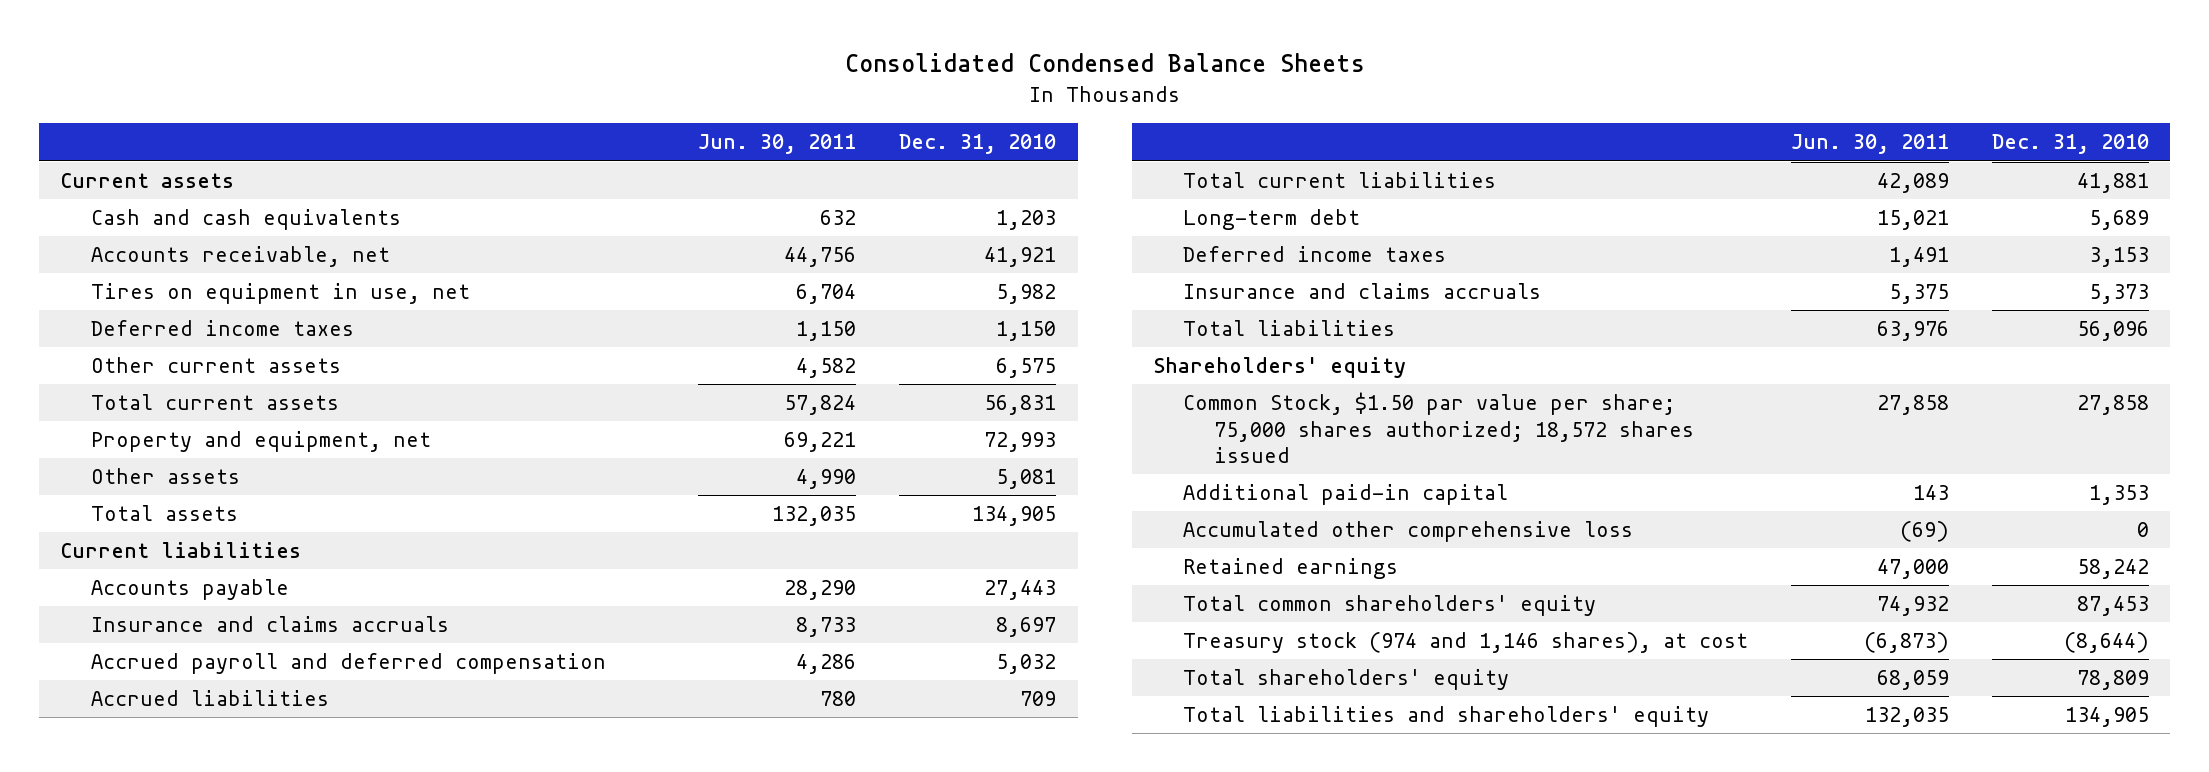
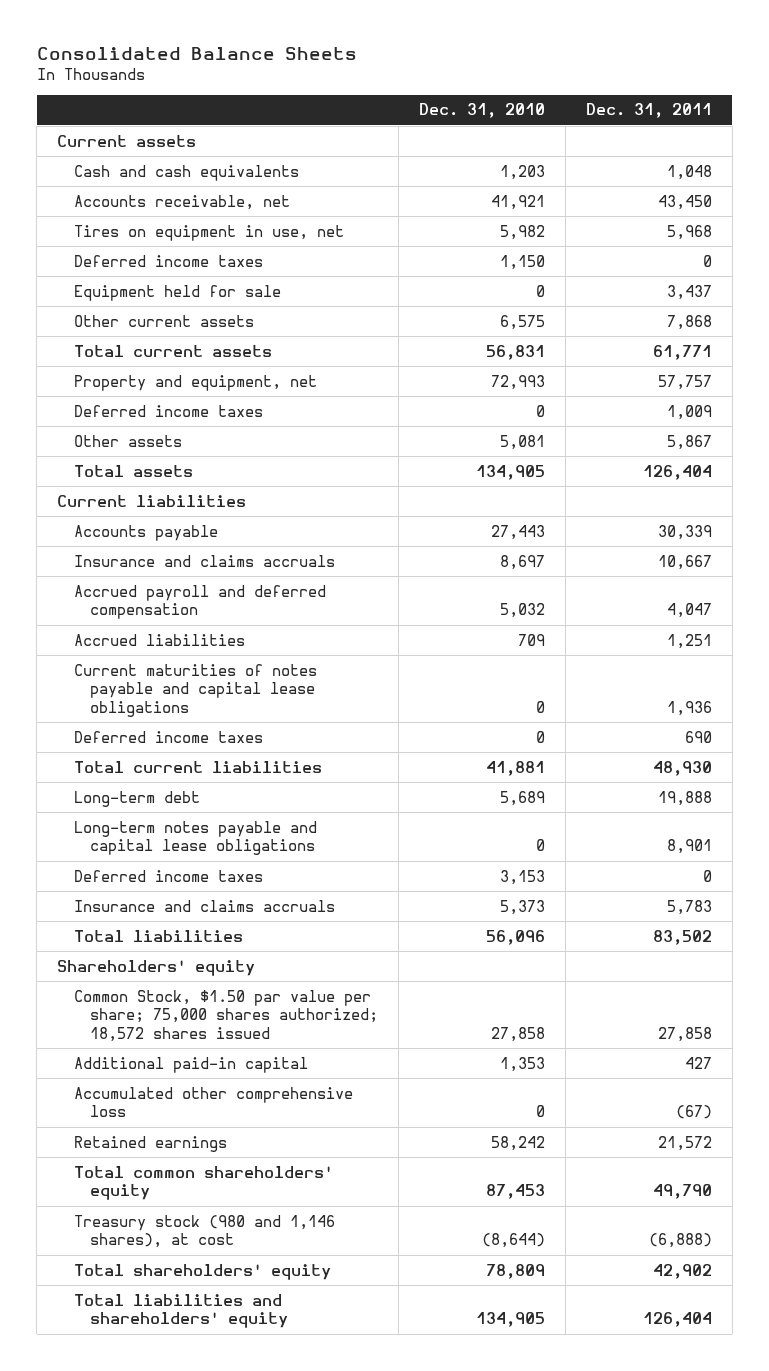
[844,53,1365,73] Consolidated Condensed Balance Sheets -> [36,46,357,60] Consolidated Balance Sheets
[698,134,857,155] Jun. 30, 2011 -> none
none -> [585,103,712,119] Dec. 31, 2011
none -> [73,284,281,301] Equipment held for sale
none -> [73,404,263,417] Deferred income taxes
none -> [73,663,317,717] Current maturities of notes payable and capital lease obligations
none -> [73,730,263,743] Deferred income taxes
none -> [73,820,317,856] Long-term notes payable and capital lease obligations
[1183,632,1749,654] Treasury stock (974 and 1,146 shares), at cost -> [73,1214,335,1249] Treasury stock (980 and 1,146 shares), at cost

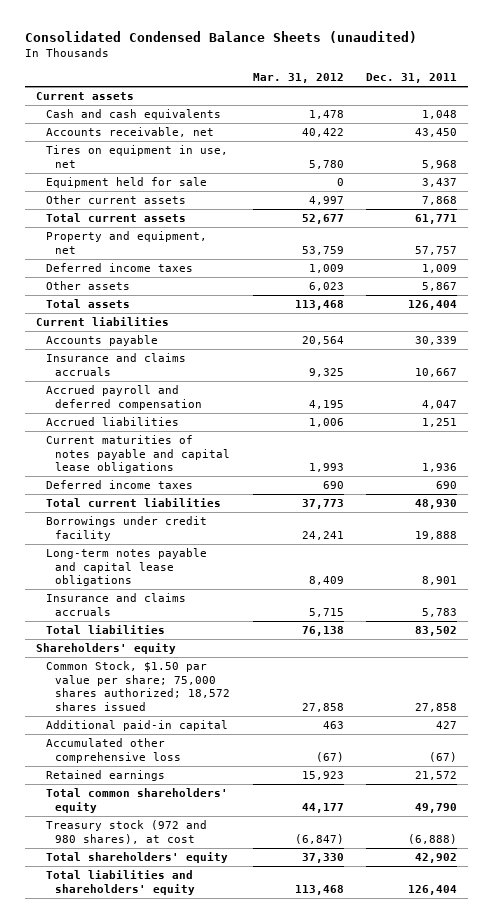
[36,46,357,60] Consolidated Balance Sheets -> [25,31,418,44] Consolidated Condensed Balance Sheets (unaudited)
[418,103,545,119] Dec. 31, 2010 -> none
none -> [252,73,344,84] Mar. 31, 2012
[73,254,263,267] Deferred income taxes -> none
[73,790,200,807] Long-term debt -> [45,516,207,541] Borrowings under credit facility
[73,869,263,882] Deferred income taxes -> none
[73,1214,335,1249] Treasury stock (980 and 1,146 shares), at cost -> [45,820,207,844] Treasury stock (972 and 980 shares), at cost

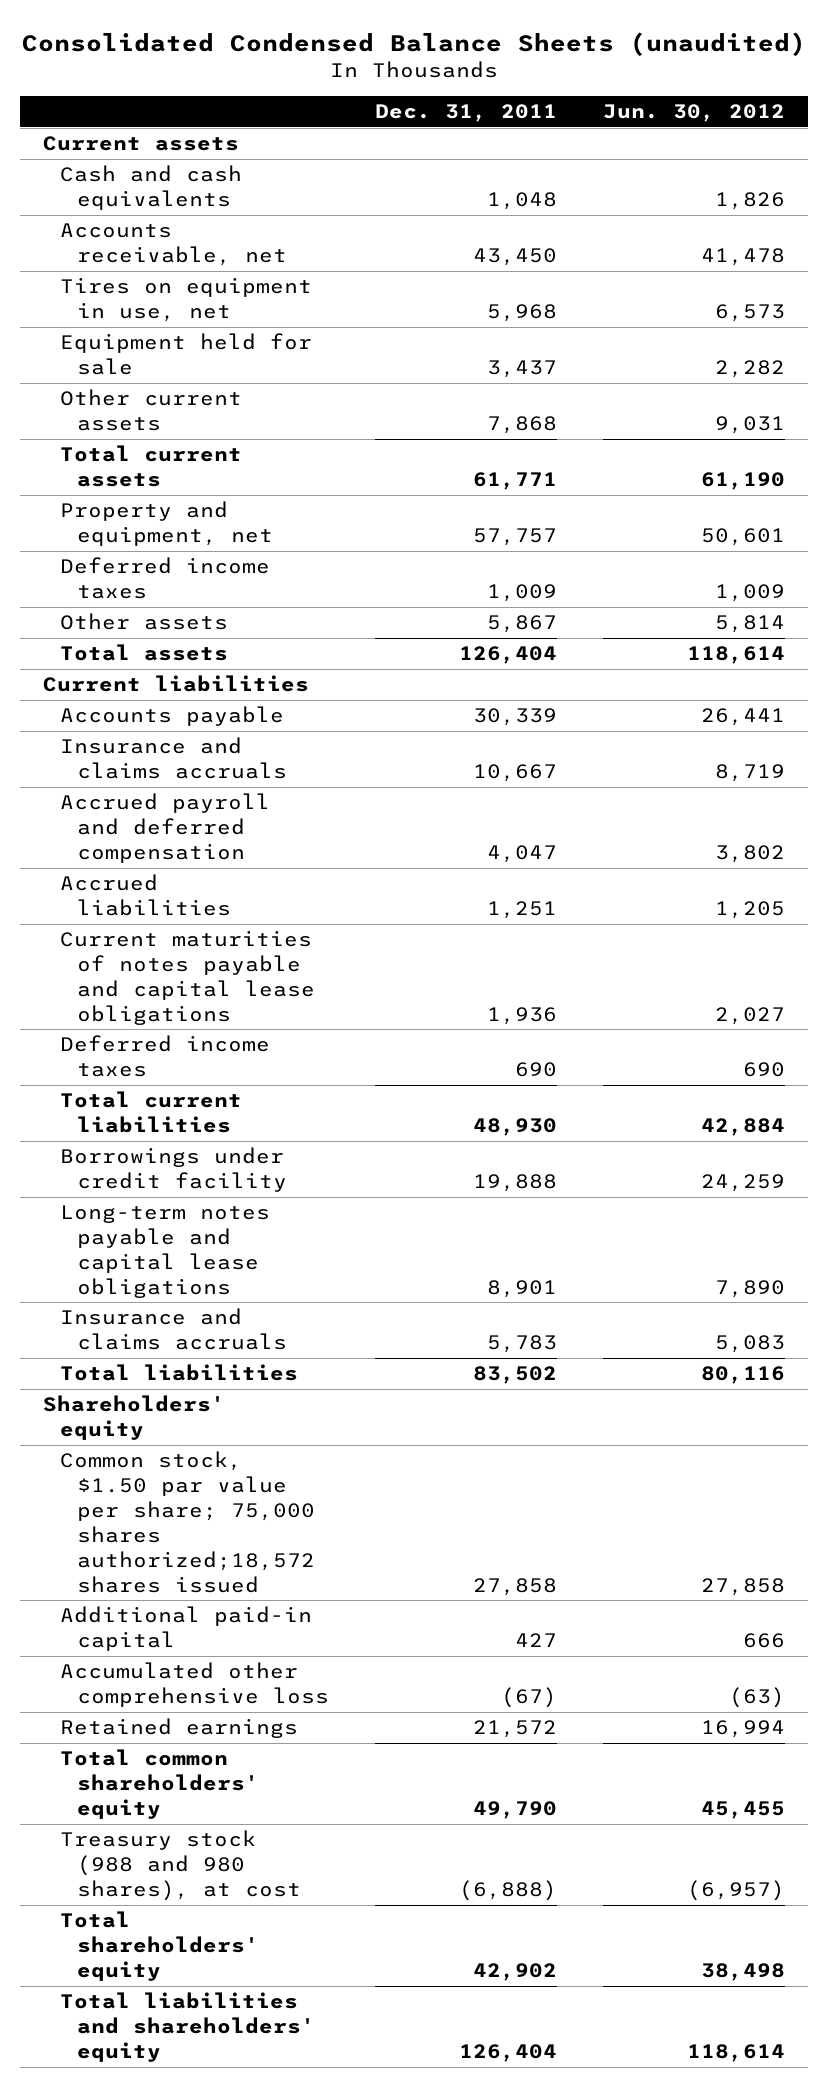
[252,73,344,84] Mar. 31, 2012 -> none
none -> [602,104,785,123] Jun. 30, 2012
[45,661,231,712] Common Stock, $1.50 par value per share; 75,000 shares authorized; 18,572 shares issued -> [60,1451,315,1593] Common stock, $1.50 par value per share; 75,000 shares authorized;18,572 shares issued
[45,820,207,844] Treasury stock (972 and 980 shares), at cost -> [60,1830,301,1902] Treasury stock (988 and 980 shares), at cost

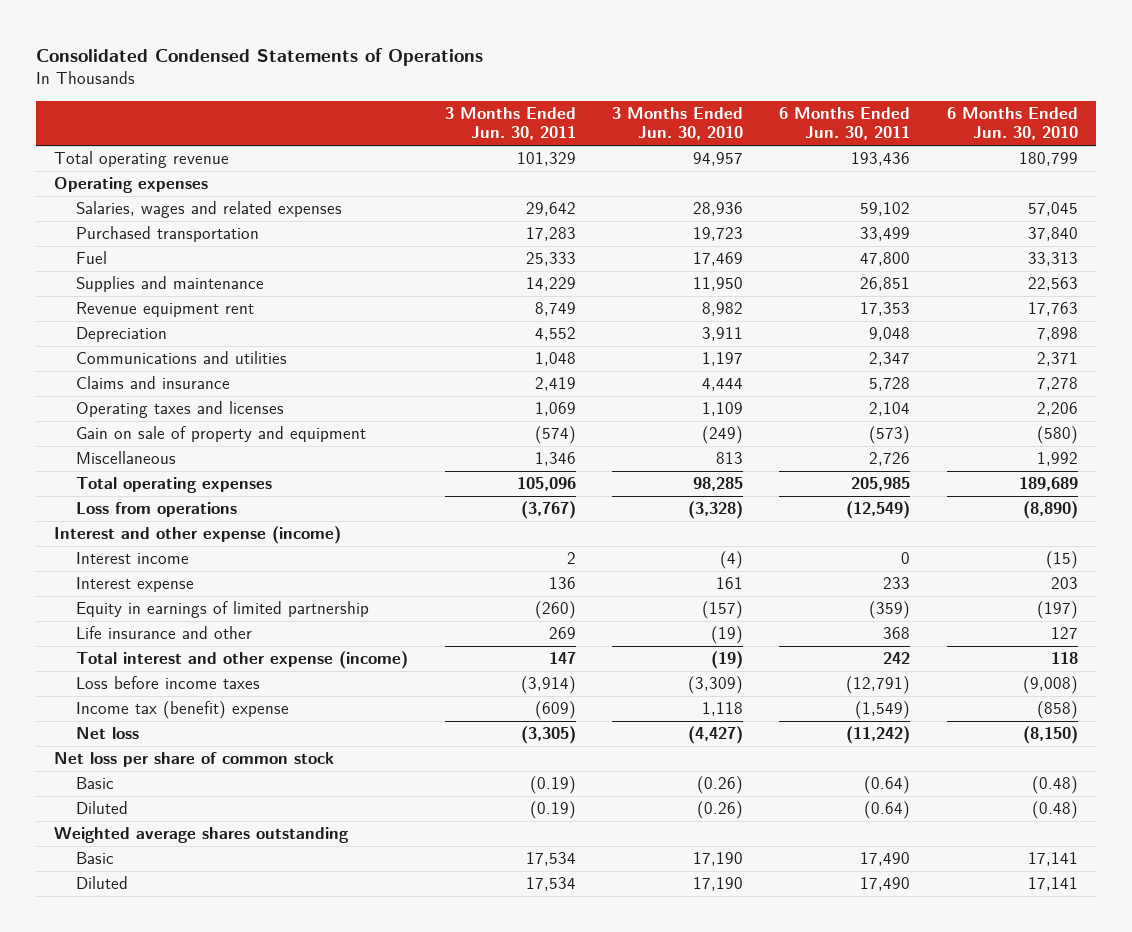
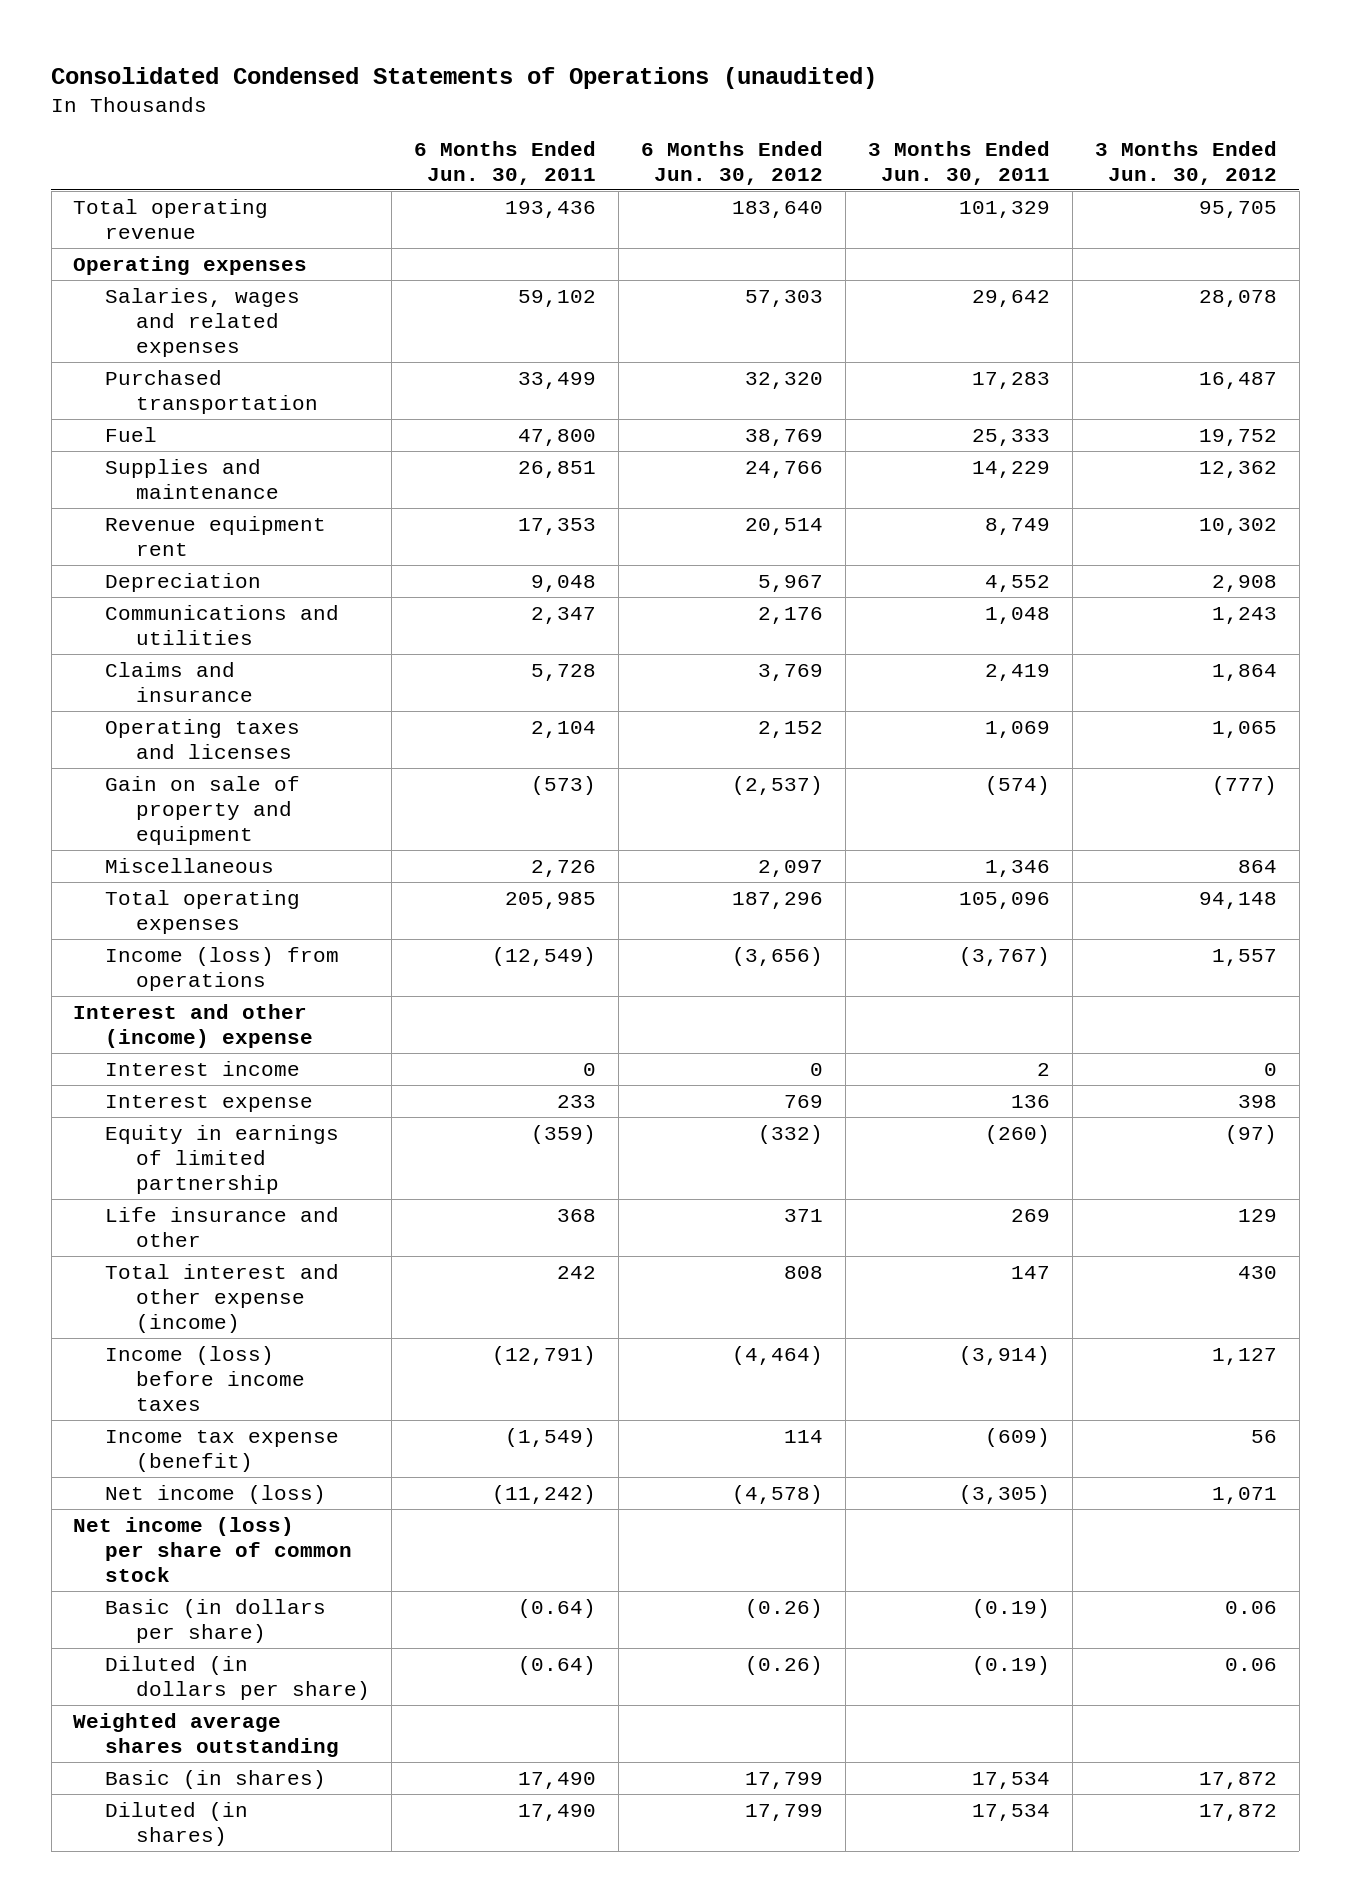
[36,47,484,66] Consolidated Condensed Statements of Operations -> [51,66,878,89] Consolidated Condensed Statements of Operations (unaudited)
[611,107,743,141] 3 Months Ended Jun. 30, 2010 -> none
[946,107,1078,141] 6 Months Ended Jun. 30, 2010 -> none
none -> [641,140,824,186] 6 Months Ended Jun. 30, 2012
none -> [1094,140,1277,186] 3 Months Ended Jun. 30, 2012
[76,502,238,518] Loss from operations -> [104,946,339,992] Income (loss) from operations
[54,526,342,545] Interest and other expense (income) -> [73,1003,313,1049] Interest and other (income) expense
[76,676,261,690] Loss before income taxes -> [104,1345,305,1412] Income (loss) before income taxes
[76,701,290,720] Income tax (benefit) expense -> [104,1429,339,1473] Income tax expense (benefit)
[76,727,140,740] Net loss -> [104,1484,326,1504] Net income (loss)
[54,752,335,768] Net loss per share of common stock -> [73,1516,352,1583] Net income (loss) per share of common stock
[76,777,115,790] Basic -> [104,1598,326,1644] Basic (in dollars per share)
[76,801,129,815] Diluted -> [104,1655,370,1701] Diluted (in dollars per share)
[76,852,115,865] Basic -> [104,1769,326,1789] Basic (in shares)
[76,876,129,890] Diluted -> [104,1801,248,1847] Diluted (in shares)

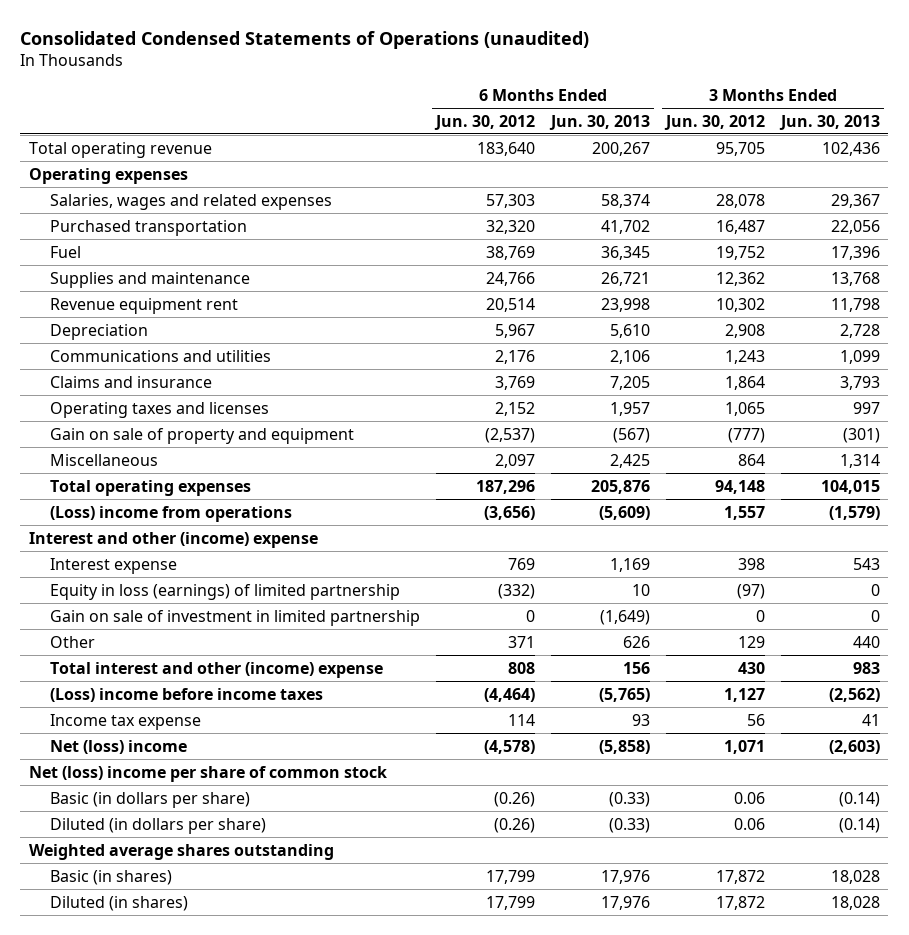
[414,140,597,186] 6 Months Ended Jun. 30, 2011 -> none
[867,140,1050,186] 3 Months Ended Jun. 30, 2011 -> none
none -> [549,114,651,130] Jun. 30, 2013
none -> [779,114,881,130] Jun. 30, 2013
[104,946,339,992] Income (loss) from operations -> [49,505,292,522] (Loss) income from operations
[104,1060,300,1076] Interest income -> none
[104,1124,339,1195] Equity in earnings of limited partnership -> [49,583,400,600] Equity in loss (earnings) of limited partnership
none -> [49,609,420,626] Gain on sale of investment in limited partnership
[104,1206,339,1248] Life insurance and other -> [49,635,95,648] Other
[104,1263,339,1334] Total interest and other expense (income) -> [49,661,383,678] Total interest and other (income) expense
[104,1345,305,1412] Income (loss) before income taxes -> [49,687,323,702] (Loss) income before income taxes
[104,1429,339,1473] Income tax expense (benefit) -> [49,713,201,730] Income tax expense
[104,1484,326,1504] Net income (loss) -> [49,739,187,754] Net (loss) income
[73,1516,352,1583] Net income (loss) per share of common stock -> [28,765,387,782] Net (loss) income per share of common stock

